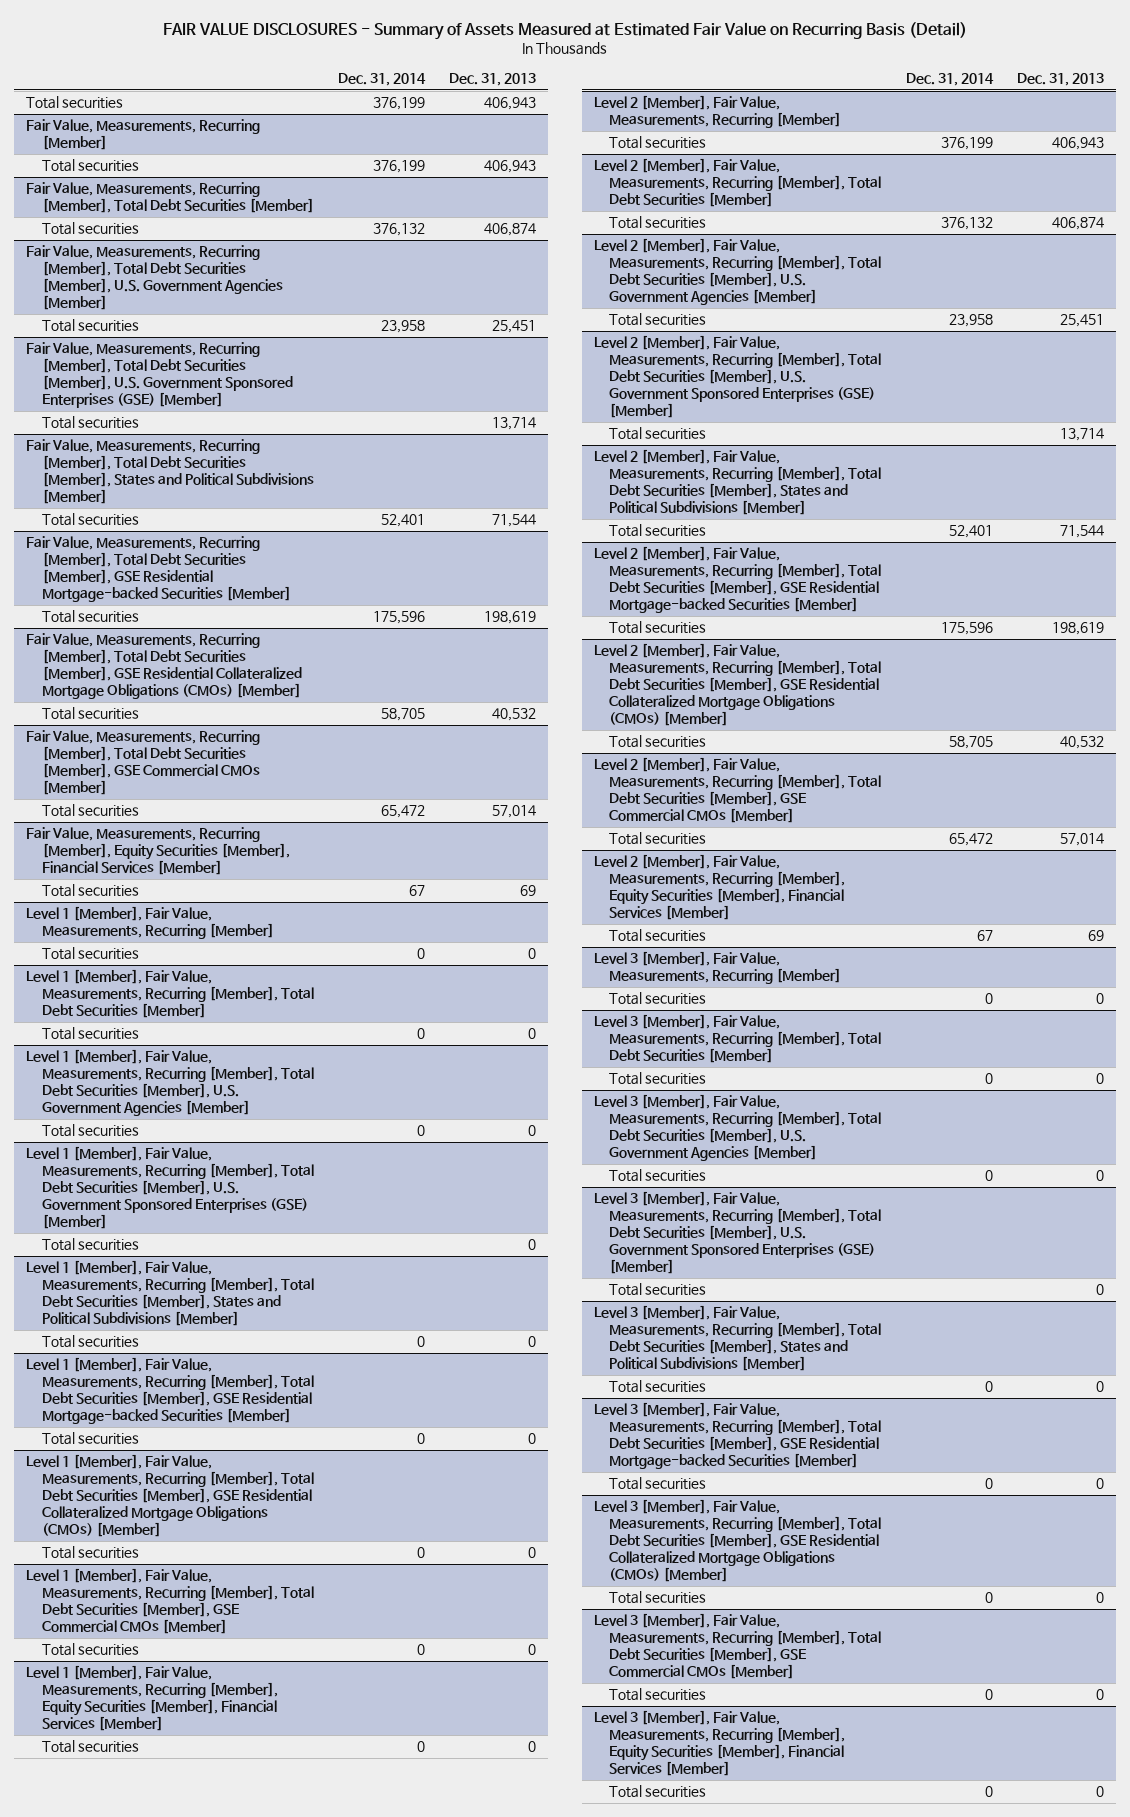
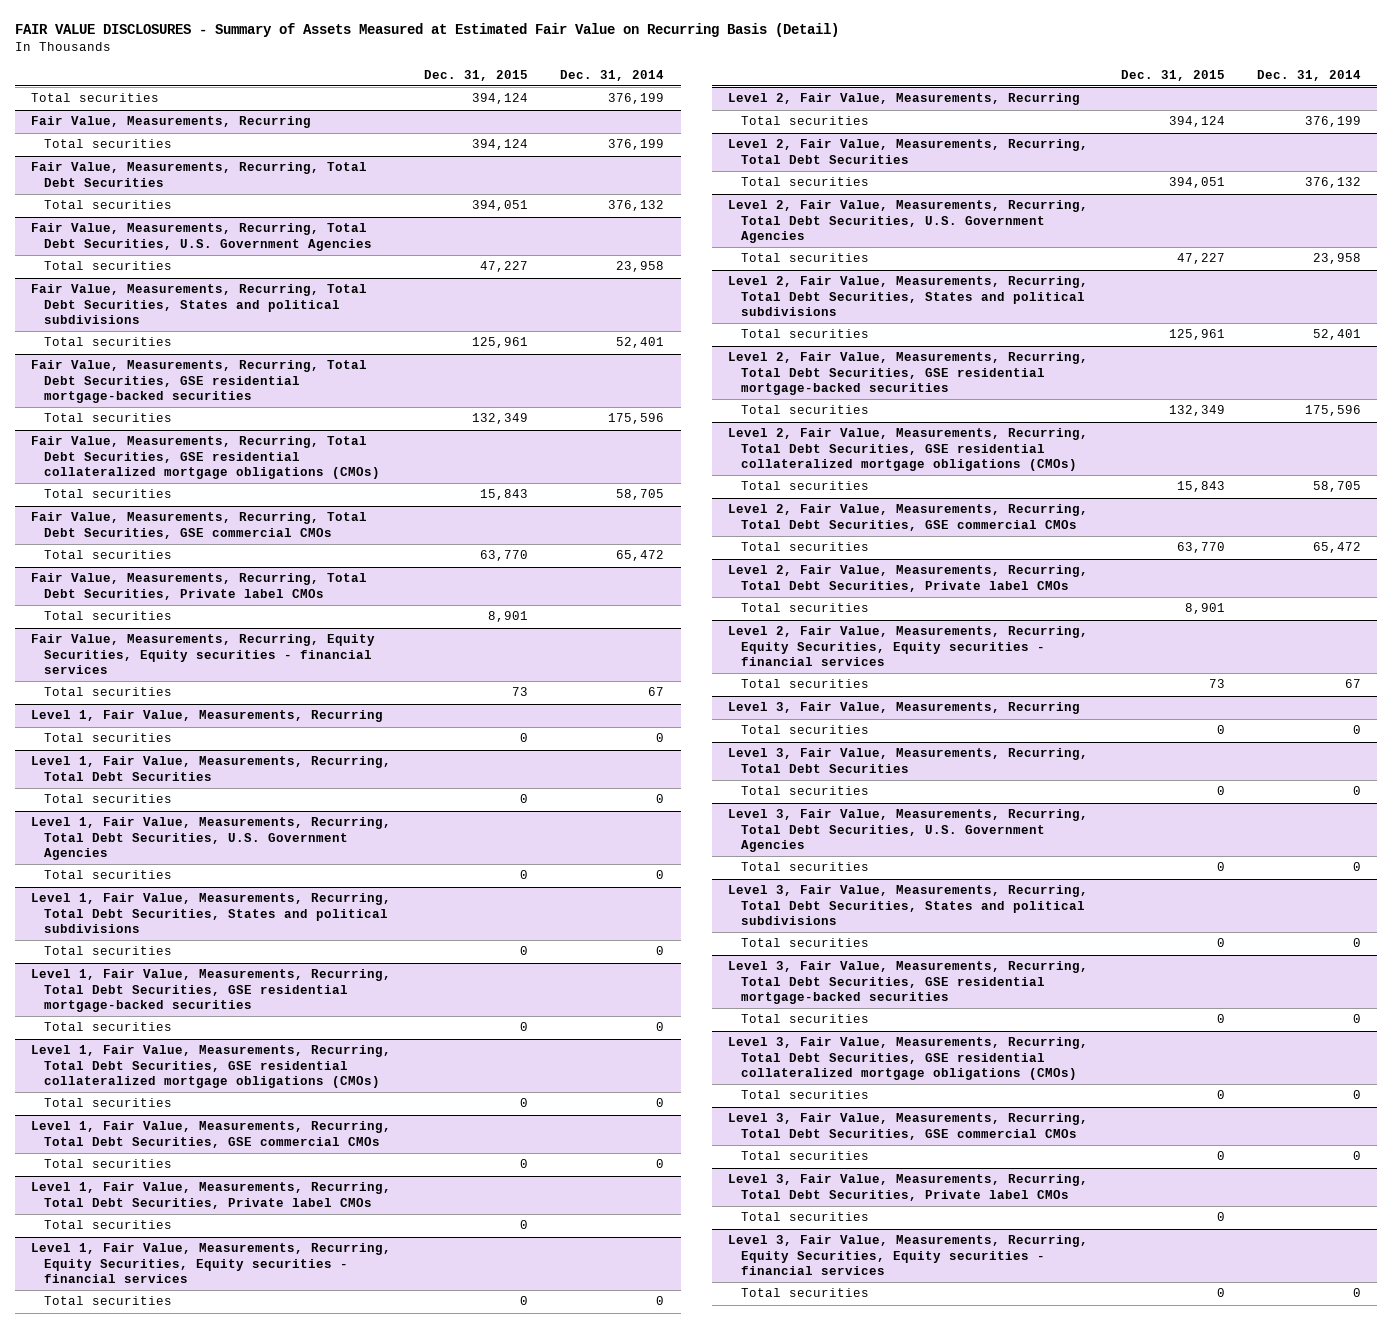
[449,73,537,87] Dec. 31, 2013 -> none
none -> [423,69,528,81] Dec. 31, 2015
[26,119,261,151] Fair Value, Measurements, Recurring [Member] -> [31,116,312,129] Fair Value, Measurements, Recurring
[26,182,314,214] Fair Value, Measurements, Recurring [Member], Total Debt Securities [Member] -> [31,162,368,187] Fair Value, Measurements, Recurring, Total Debt Securities
[26,245,283,311] Fair Value, Measurements, Recurring [Member], Total Debt Securities [Member], U.S. Government Agencies [Member] -> [31,223,372,251] Fair Value, Measurements, Recurring, Total Debt Securities, U.S. Government Agencies
[26,342,293,409] Fair Value, Measurements, Recurring [Member], Total Debt Securities [Member], U.S. Government Sponsored Enterprises (GSE) [Member] -> none
[41,416,139,430] Total securities -> none
[26,439,314,505] Fair Value, Measurements, Recurring [Member], Total Debt Securities [Member], States and Political Subdivisions [Member] -> [31,284,368,325] Fair Value, Measurements, Recurring, Total Debt Securities, States and political subdivisions
[26,536,291,603] Fair Value, Measurements, Recurring [Member], Total Debt Securities [Member], GSE Residential Mortgage-backed Securities [Member] -> [31,360,368,404] Fair Value, Measurements, Recurring, Total Debt Securities, GSE residential mortgage-backed securities
[26,633,302,700] Fair Value, Measurements, Recurring [Member], Total Debt Securities [Member], GSE Residential Collateralized Mortgage Obligations (CMOs) [Member] -> [31,436,380,480] Fair Value, Measurements, Recurring, Total Debt Securities, GSE residential collateralized mortgage obligations (CMOs)
[26,730,261,796] Fair Value, Measurements, Recurring [Member], Total Debt Securities [Member], GSE Commercial CMOs [Member] -> [31,512,368,539] Fair Value, Measurements, Recurring, Total Debt Securities, GSE commercial CMOs
none -> [31,573,368,600] Fair Value, Measurements, Recurring, Total Debt Securities, Private label CMOs
none -> [43,611,172,621] Total securities
[26,827,290,876] Fair Value, Measurements, Recurring [Member], Equity Securities [Member], Financial Services [Member] -> [31,634,376,675] Fair Value, Measurements, Recurring, Equity Securities, Equity securities - financial services
[26,906,274,940] Level 1 [Member], Fair Value, Measurements, Recurring [Member] -> [31,710,384,723] Level 1, Fair Value, Measurements, Recurring
[26,969,314,1019] Level 1 [Member], Fair Value, Measurements, Recurring [Member], Total Debt Securities [Member] -> [31,756,392,781] Level 1, Fair Value, Measurements, Recurring, Total Debt Securities
[26,1049,314,1117] Level 1 [Member], Fair Value, Measurements, Recurring [Member], Total Debt Securities [Member], U.S. Government Agencies [Member] -> [31,817,392,861] Level 1, Fair Value, Measurements, Recurring, Total Debt Securities, U.S. Government Agencies
[26,1146,314,1230] Level 1 [Member], Fair Value, Measurements, Recurring [Member], Total Debt Securities [Member], U.S. Government Sponsored Enterprises (GSE) [Member] -> none
[41,1238,139,1252] Total securities -> none
[26,1260,314,1327] Level 1 [Member], Fair Value, Measurements, Recurring [Member], Total Debt Securities [Member], States and Political Subdivisions [Member] -> [31,893,392,934] Level 1, Fair Value, Measurements, Recurring, Total Debt Securities, States and political subdivisions
[26,1357,314,1425] Level 1 [Member], Fair Value, Measurements, Recurring [Member], Total Debt Securities [Member], GSE Residential Mortgage-backed Securities [Member] -> [31,969,392,1013] Level 1, Fair Value, Measurements, Recurring, Total Debt Securities, GSE residential mortgage-backed securities
[26,1454,314,1538] Level 1 [Member], Fair Value, Measurements, Recurring [Member], Total Debt Securities [Member], GSE Residential Collateralized Mortgage Obligations (CMOs) [Member] -> [31,1045,392,1089] Level 1, Fair Value, Measurements, Recurring, Total Debt Securities, GSE residential collateralized mortgage obligations (CMOs)
[26,1568,314,1635] Level 1 [Member], Fair Value, Measurements, Recurring [Member], Total Debt Securities [Member], GSE Commercial CMOs [Member] -> [31,1121,392,1148] Level 1, Fair Value, Measurements, Recurring, Total Debt Securities, GSE commercial CMOs
none -> [31,1182,392,1209] Level 1, Fair Value, Measurements, Recurring, Total Debt Securities, Private label CMOs
none -> [43,1220,172,1230] Total securities
[26,1665,278,1732] Level 1 [Member], Fair Value, Measurements, Recurring [Member], Equity Securities [Member], Financial Services [Member] -> [31,1243,392,1284] Level 1, Fair Value, Measurements, Recurring, Equity Securities, Equity securities - financial services
[593,95,842,129] Level 2 [Member], Fair Value, Measurements, Recurring [Member] -> [727,93,1080,106] Level 2, Fair Value, Measurements, Recurring
[593,158,882,208] Level 2 [Member], Fair Value, Measurements, Recurring [Member], Total Debt Securities [Member] -> [727,139,1088,164] Level 2, Fair Value, Measurements, Recurring, Total Debt Securities
[593,238,882,306] Level 2 [Member], Fair Value, Measurements, Recurring [Member], Total Debt Securities [Member], U.S. Government Agencies [Member] -> [727,200,1088,244] Level 2, Fair Value, Measurements, Recurring, Total Debt Securities, U.S. Government Agencies
[593,335,882,419] Level 2 [Member], Fair Value, Measurements, Recurring [Member], Total Debt Securities [Member], U.S. Government Sponsored Enterprises (GSE) [Member] -> none
[609,427,707,441] Total securities -> none
[593,449,882,516] Level 2 [Member], Fair Value, Measurements, Recurring [Member], Total Debt Securities [Member], States and Political Subdivisions [Member] -> [727,276,1088,317] Level 2, Fair Value, Measurements, Recurring, Total Debt Securities, States and political subdivisions
[593,546,882,614] Level 2 [Member], Fair Value, Measurements, Recurring [Member], Total Debt Securities [Member], GSE Residential Mortgage-backed Securities [Member] -> [727,352,1088,396] Level 2, Fair Value, Measurements, Recurring, Total Debt Securities, GSE residential mortgage-backed securities
[593,643,882,727] Level 2 [Member], Fair Value, Measurements, Recurring [Member], Total Debt Securities [Member], GSE Residential Collateralized Mortgage Obligations (CMOs) [Member] -> [727,428,1088,472] Level 2, Fair Value, Measurements, Recurring, Total Debt Securities, GSE residential collateralized mortgage obligations (CMOs)
[593,757,882,824] Level 2 [Member], Fair Value, Measurements, Recurring [Member], Total Debt Securities [Member], GSE Commercial CMOs [Member] -> [727,504,1088,531] Level 2, Fair Value, Measurements, Recurring, Total Debt Securities, GSE commercial CMOs
none -> [727,565,1088,592] Level 2, Fair Value, Measurements, Recurring, Total Debt Securities, Private label CMOs
none -> [740,603,869,613] Total securities
[593,854,846,921] Level 2 [Member], Fair Value, Measurements, Recurring [Member], Equity Securities [Member], Financial Services [Member] -> [727,626,1088,667] Level 2, Fair Value, Measurements, Recurring, Equity Securities, Equity securities - financial services
[593,951,842,985] Level 3 [Member], Fair Value, Measurements, Recurring [Member] -> [727,702,1080,715] Level 3, Fair Value, Measurements, Recurring
[593,1014,882,1064] Level 3 [Member], Fair Value, Measurements, Recurring [Member], Total Debt Securities [Member] -> [727,748,1088,773] Level 3, Fair Value, Measurements, Recurring, Total Debt Securities
[593,1094,882,1162] Level 3 [Member], Fair Value, Measurements, Recurring [Member], Total Debt Securities [Member], U.S. Government Agencies [Member] -> [727,809,1088,853] Level 3, Fair Value, Measurements, Recurring, Total Debt Securities, U.S. Government Agencies
[593,1191,882,1275] Level 3 [Member], Fair Value, Measurements, Recurring [Member], Total Debt Securities [Member], U.S. Government Sponsored Enterprises (GSE) [Member] -> none
[609,1283,707,1297] Total securities -> none
[593,1305,882,1372] Level 3 [Member], Fair Value, Measurements, Recurring [Member], Total Debt Securities [Member], States and Political Subdivisions [Member] -> [727,885,1088,926] Level 3, Fair Value, Measurements, Recurring, Total Debt Securities, States and political subdivisions
[593,1402,882,1470] Level 3 [Member], Fair Value, Measurements, Recurring [Member], Total Debt Securities [Member], GSE Residential Mortgage-backed Securities [Member] -> [727,961,1088,1005] Level 3, Fair Value, Measurements, Recurring, Total Debt Securities, GSE residential mortgage-backed securities
[593,1499,882,1583] Level 3 [Member], Fair Value, Measurements, Recurring [Member], Total Debt Securities [Member], GSE Residential Collateralized Mortgage Obligations (CMOs) [Member] -> [727,1037,1088,1081] Level 3, Fair Value, Measurements, Recurring, Total Debt Securities, GSE residential collateralized mortgage obligations (CMOs)
[593,1613,882,1680] Level 3 [Member], Fair Value, Measurements, Recurring [Member], Total Debt Securities [Member], GSE Commercial CMOs [Member] -> [727,1113,1088,1140] Level 3, Fair Value, Measurements, Recurring, Total Debt Securities, GSE commercial CMOs
none -> [727,1174,1088,1201] Level 3, Fair Value, Measurements, Recurring, Total Debt Securities, Private label CMOs
none -> [740,1212,869,1222] Total securities
[593,1710,846,1777] Level 3 [Member], Fair Value, Measurements, Recurring [Member], Equity Securities [Member], Financial Services [Member] -> [727,1235,1088,1276] Level 3, Fair Value, Measurements, Recurring, Equity Securities, Equity securities - financial services

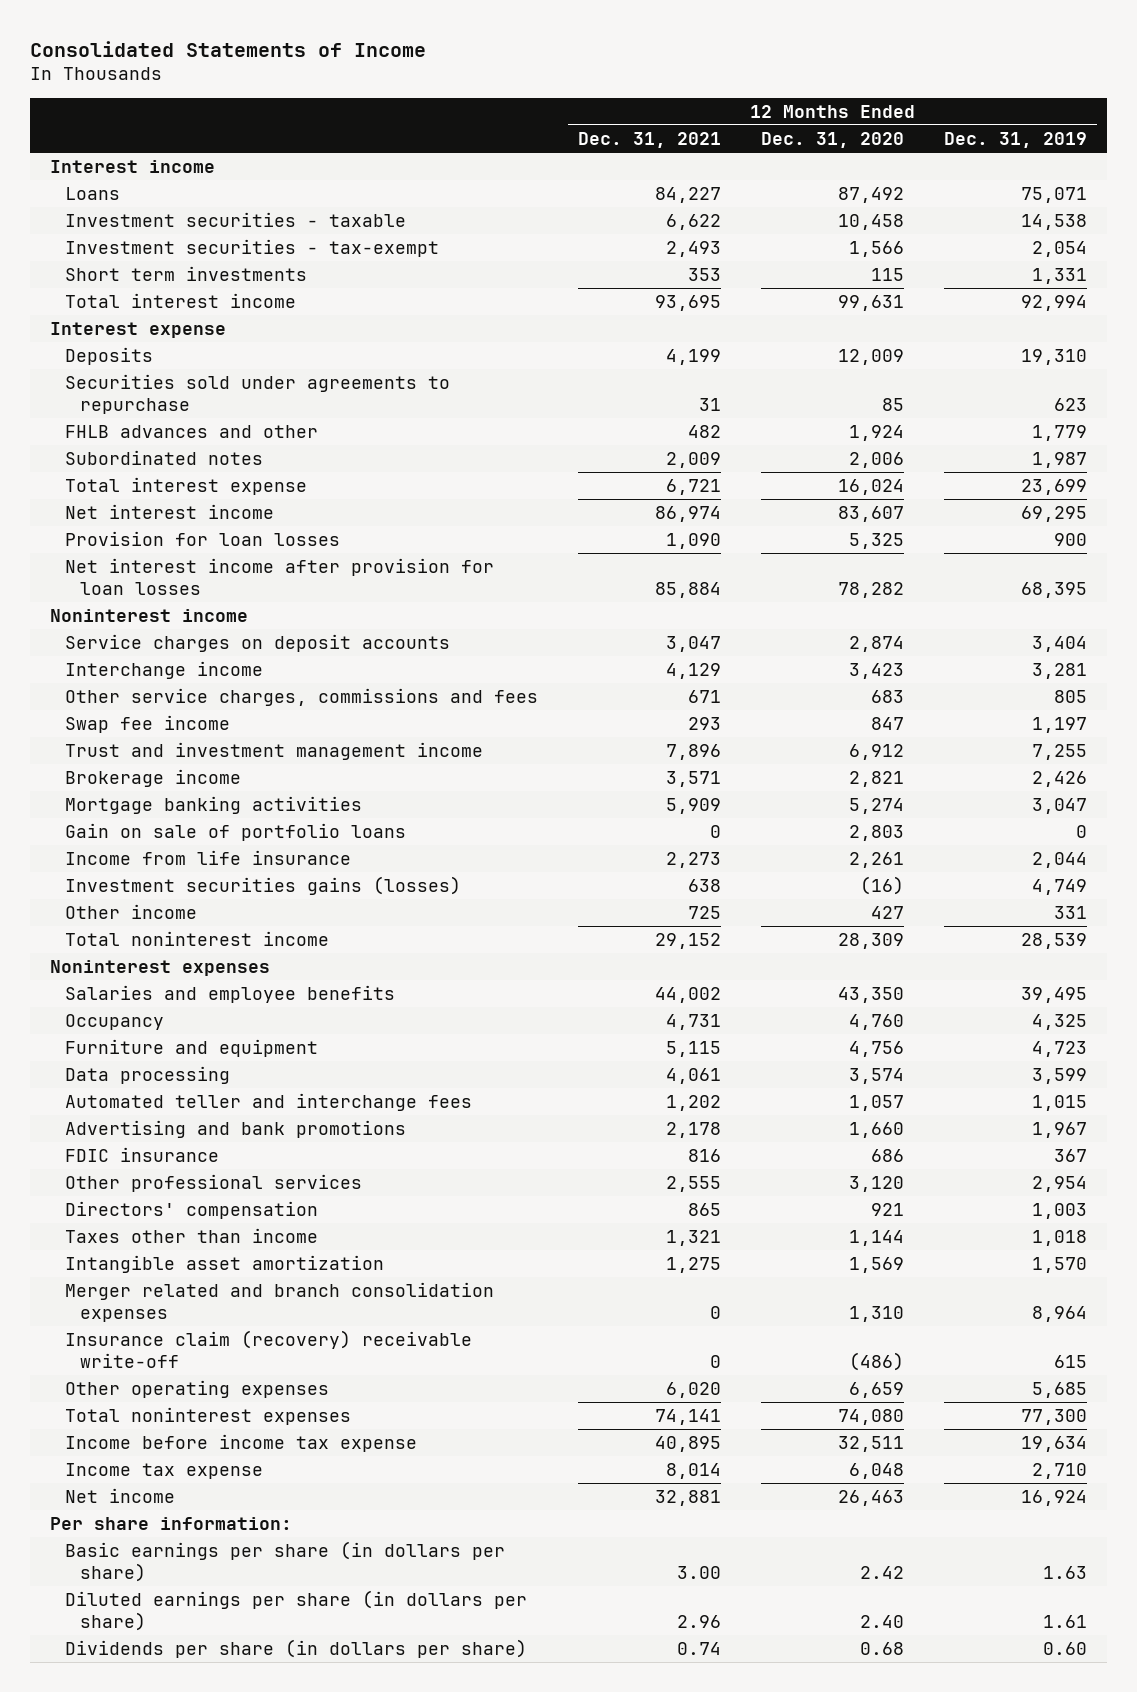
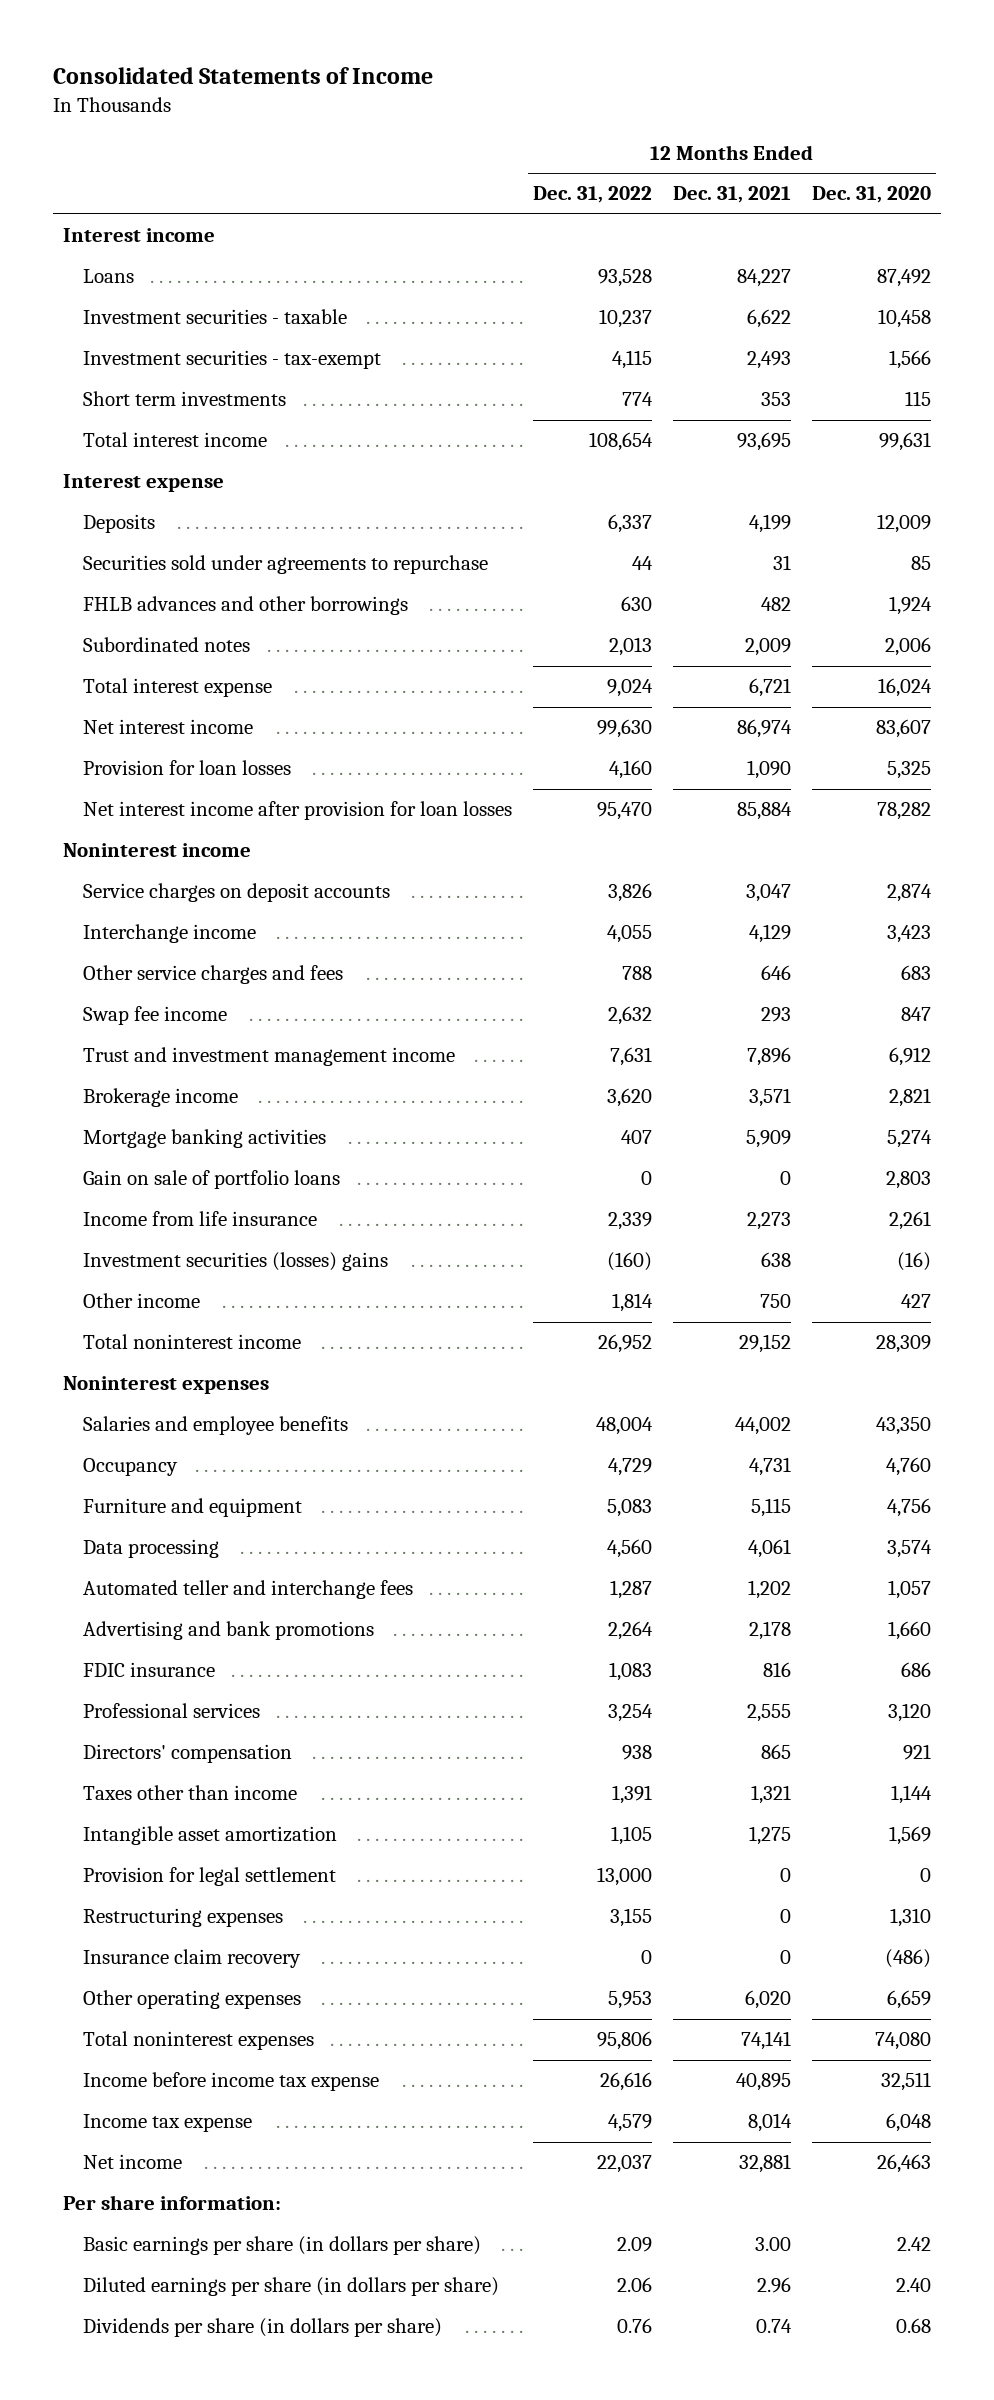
[944,131,1088,148] Dec. 31, 2019 -> none
none -> [533,186,653,204] Dec. 31, 2022
[64,424,318,438] FHLB advances and other -> [83,596,409,616] FHLB advances and other borrowings
[64,687,538,706] Other service charges, commissions and fees -> [83,965,344,985] Other service charges and fees
[688,689,722,703] 671 -> [761,965,792,981] 646
[64,875,461,895] Investment securities gains (losses) -> [83,1252,389,1272] Investment securities (losses) gains
[688,905,722,919] 725 -> [760,1294,792,1309] 750
[64,1173,362,1192] Other professional services -> [83,1703,261,1719] Professional services
none -> [83,1867,337,1887] Provision for legal settlement
[64,1281,494,1322] Merger related and branch consolidation expenses -> [83,1908,284,1928] Restructuring expenses
[64,1329,472,1368] Insurance claim (recovery) receivable write-off -> [83,1949,302,1969] Insurance claim recovery

